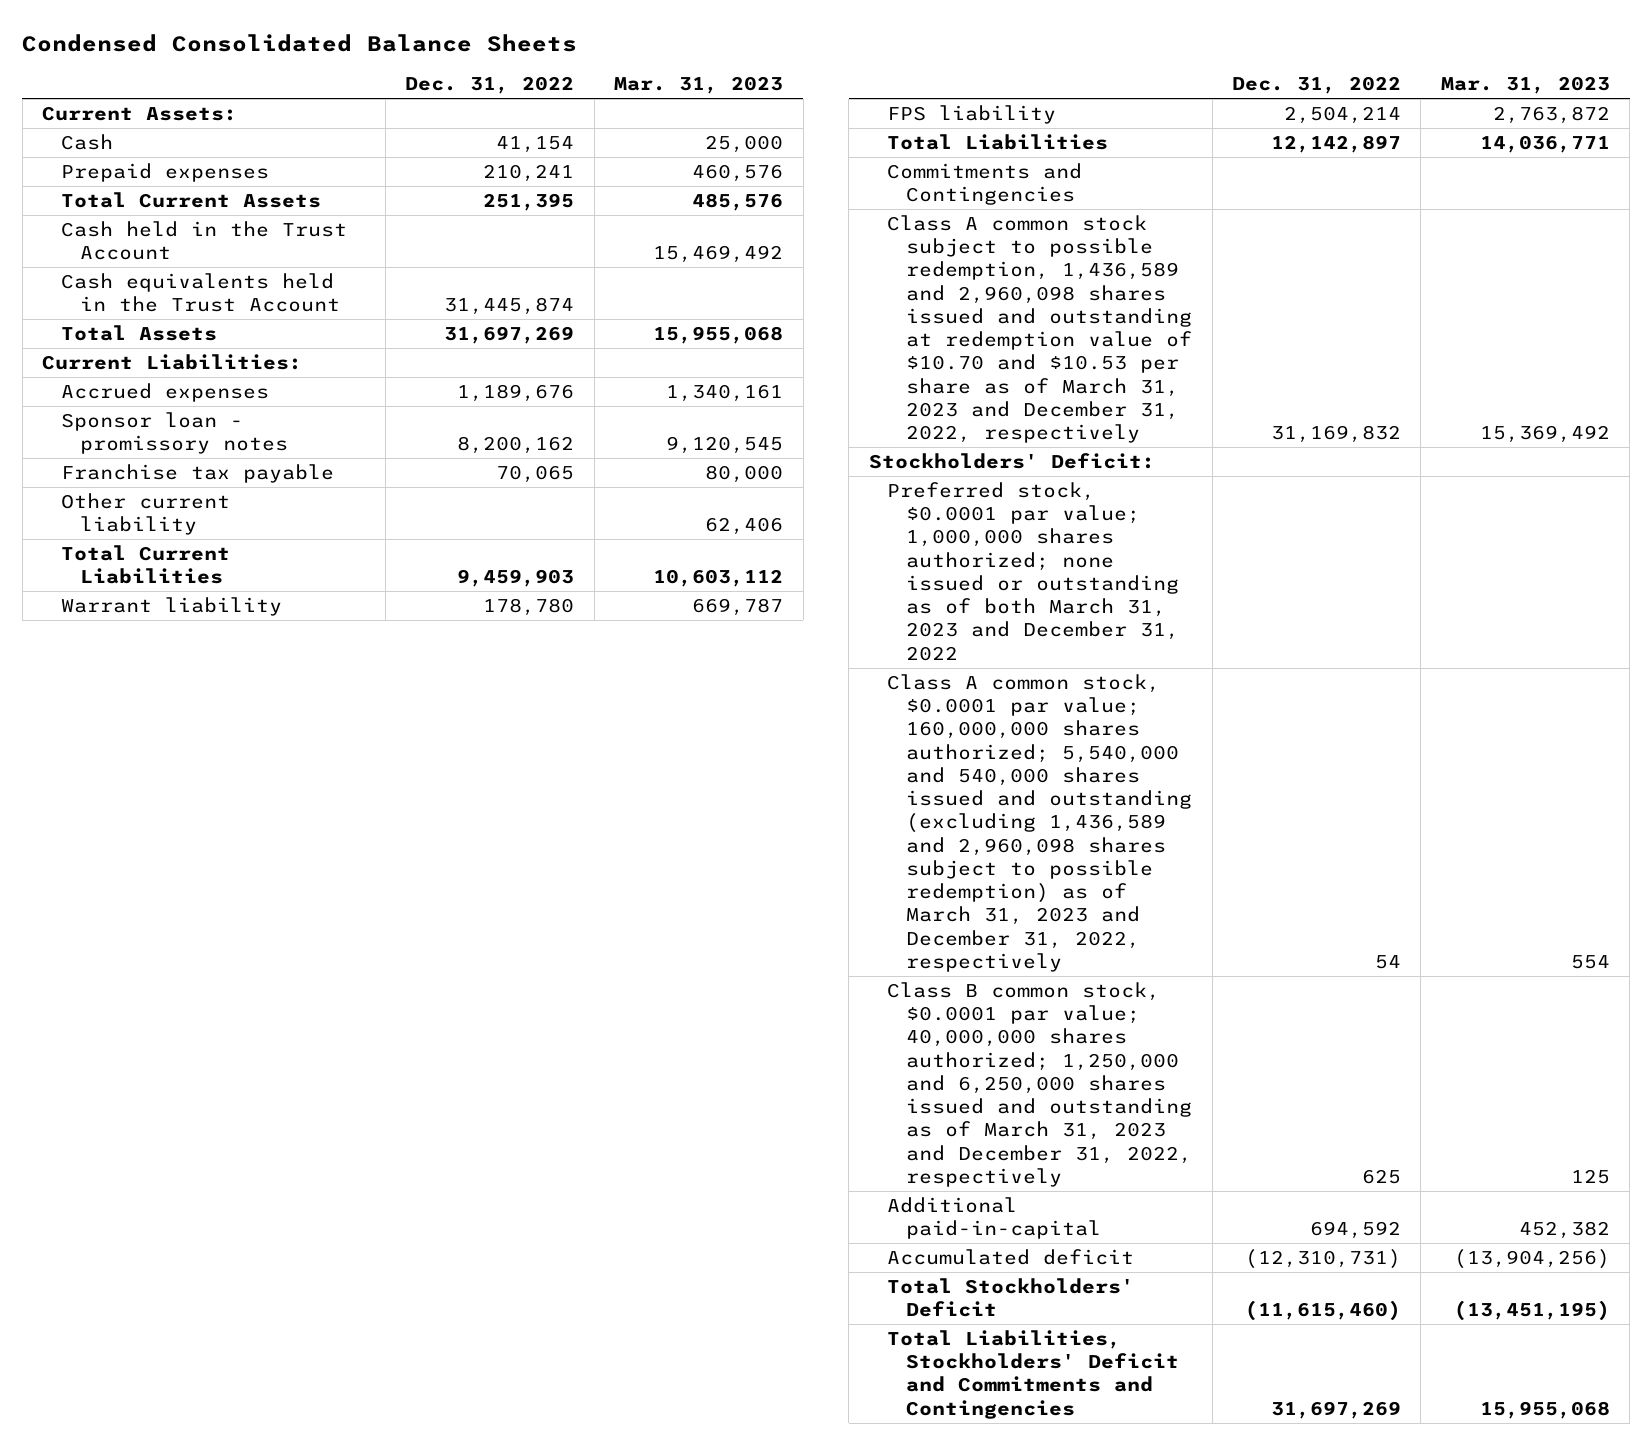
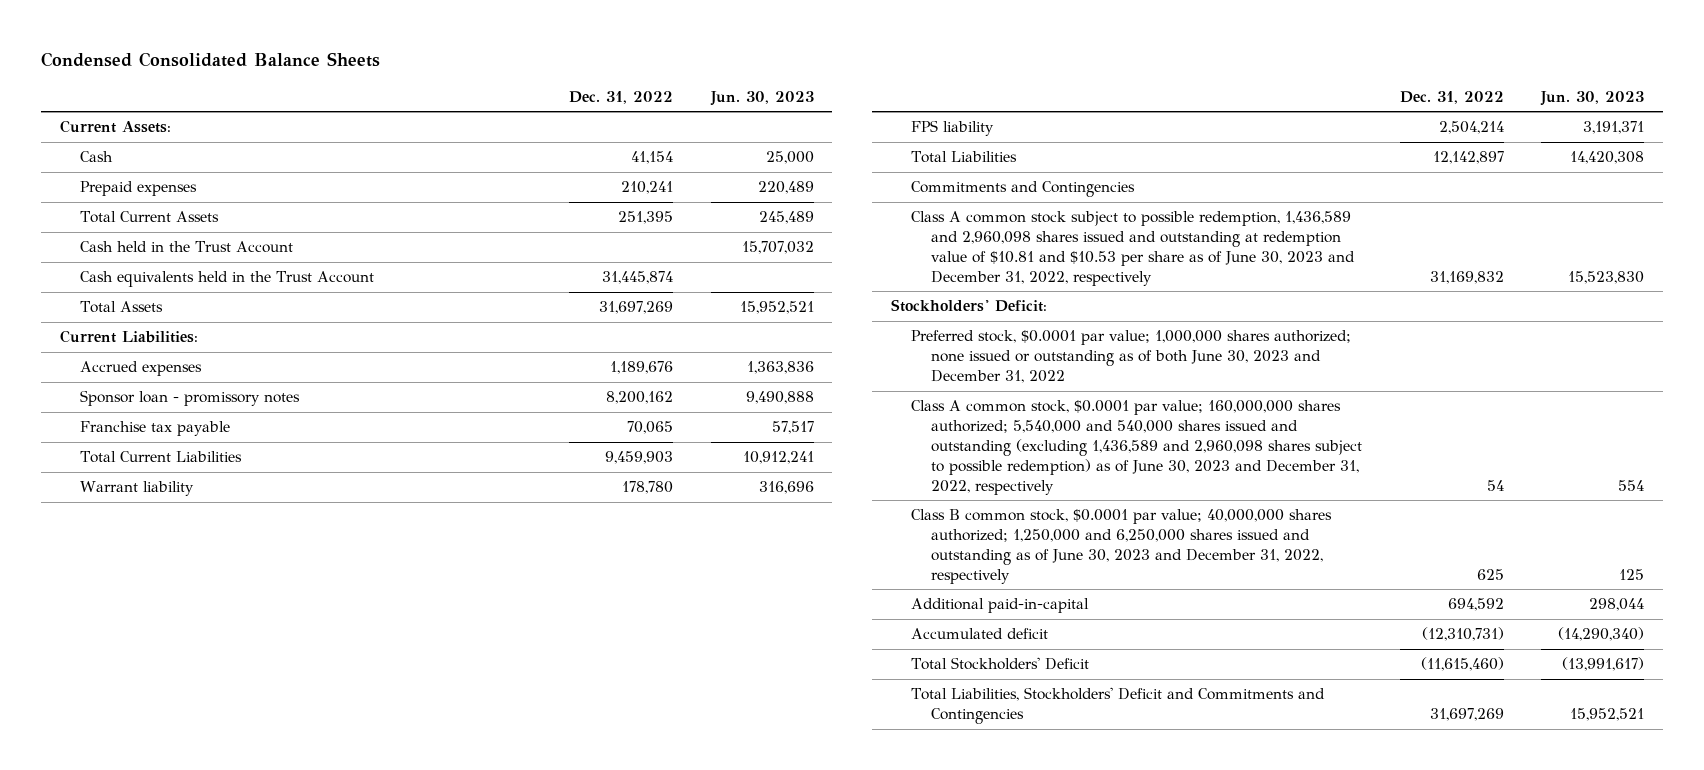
[614,76,784,95] Mar. 31, 2023 -> none
none -> [709,90,814,106] Jun. 30, 2023
[60,493,230,536] Other current liability -> none
[887,215,1193,444] Class A common stock subject to possible redemption, 1,436,589 and 2,960,098 shares issued and outstanding at redemption value of $10.70 and $10.53 per share as of March 31, 2023 and December 31, 2022, respectively -> [910,211,1355,286] Class A common stock subject to possible redemption, 1,436,589 and 2,960,098 shares issued and outstanding at redemption value of $10.81 and $10.53 per share as of June 30, 2023 and December 31, 2022, respectively
[887,482,1180,661] Preferred stock, $0.0001 par value; 1,000,000 shares authorized; none issued or outstanding as of both March 31, 2023 and December 31, 2022 -> [910,330,1351,384] Preferred stock, $0.0001 par value; 1,000,000 shares authorized; none issued or outstanding as of both June 30, 2023 and December 31, 2022
[887,674,1193,972] Class A common stock, $0.0001 par value; 160,000,000 shares authorized; 5,540,000 and 540,000 shares issued and outstanding (excluding 1,436,589 and 2,960,098 shares subject to possible redemption) as of March 31, 2023 and December 31, 2022, respectively -> [910,400,1362,495] Class A common stock, $0.0001 par value; 160,000,000 shares authorized; 5,540,000 and 540,000 shares issued and outstanding (excluding 1,436,589 and 2,960,098 shares subject to possible redemption) as of June 30, 2023 and December 31, 2022, respectively
[887,982,1193,1187] Class B common stock, $0.0001 par value; 40,000,000 shares authorized; 1,250,000 and 6,250,000 shares issued and outstanding as of March 31, 2023 and December 31, 2022, respectively -> [910,509,1332,584] Class B common stock, $0.0001 par value; 40,000,000 shares authorized; 1,250,000 and 6,250,000 shares issued and outstanding as of June 30, 2023 and December 31, 2022, respectively

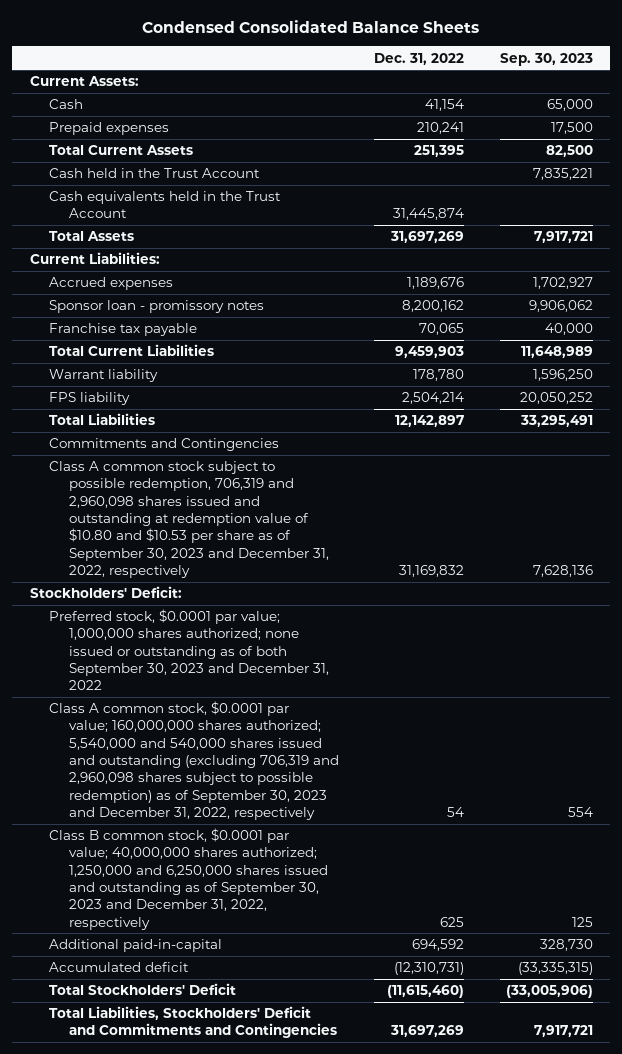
[709,90,814,106] Jun. 30, 2023 -> none
none -> [499,52,593,66] Sep. 30, 2023
[910,211,1355,286] Class A common stock subject to possible redemption, 1,436,589 and 2,960,098 shares issued and outstanding at redemption value of $10.81 and $10.53 per share as of June 30, 2023 and December 31, 2022, respectively -> [49,461,330,578] Class A common stock subject to possible redemption, 706,319 and 2,960,098 shares issued and outstanding at redemption value of $10.80 and $10.53 per share as of September 30, 2023 and December 31, 2022, respectively
[910,330,1351,384] Preferred stock, $0.0001 par value; 1,000,000 shares authorized; none issued or outstanding as of both June 30, 2023 and December 31, 2022 -> [49,609,330,691] Preferred stock, $0.0001 par value; 1,000,000 shares authorized; none issued or outstanding as of both September 30, 2023 and December 31, 2022
[910,400,1362,495] Class A common stock, $0.0001 par value; 160,000,000 shares authorized; 5,540,000 and 540,000 shares issued and outstanding (excluding 1,436,589 and 2,960,098 shares subject to possible redemption) as of June 30, 2023 and December 31, 2022, respectively -> [49,701,340,820] Class A common stock, $0.0001 par value; 160,000,000 shares authorized; 5,540,000 and 540,000 shares issued and outstanding (excluding 706,319 and 2,960,098 shares subject to possible redemption) as of September 30, 2023 and December 31, 2022, respectively
[910,509,1332,584] Class B common stock, $0.0001 par value; 40,000,000 shares authorized; 1,250,000 and 6,250,000 shares issued and outstanding as of June 30, 2023 and December 31, 2022, respectively -> [49,828,329,930] Class B common stock, $0.0001 par value; 40,000,000 shares authorized; 1,250,000 and 6,250,000 shares issued and outstanding as of September 30, 2023 and December 31, 2022, respectively

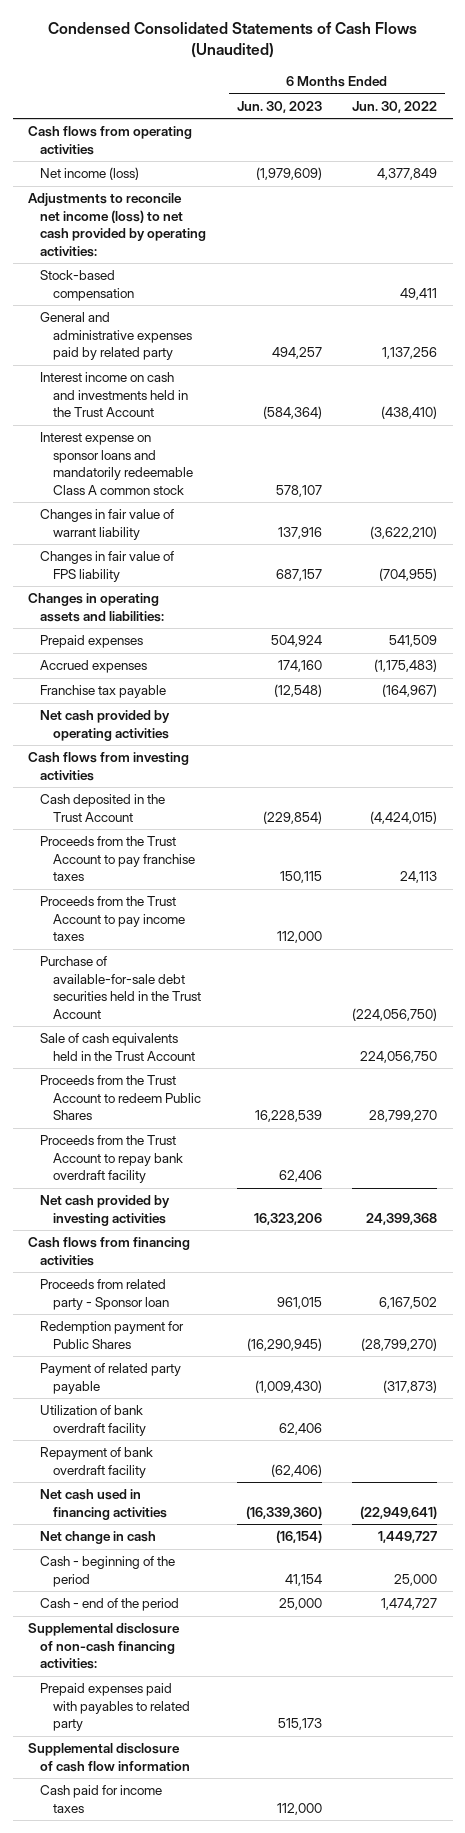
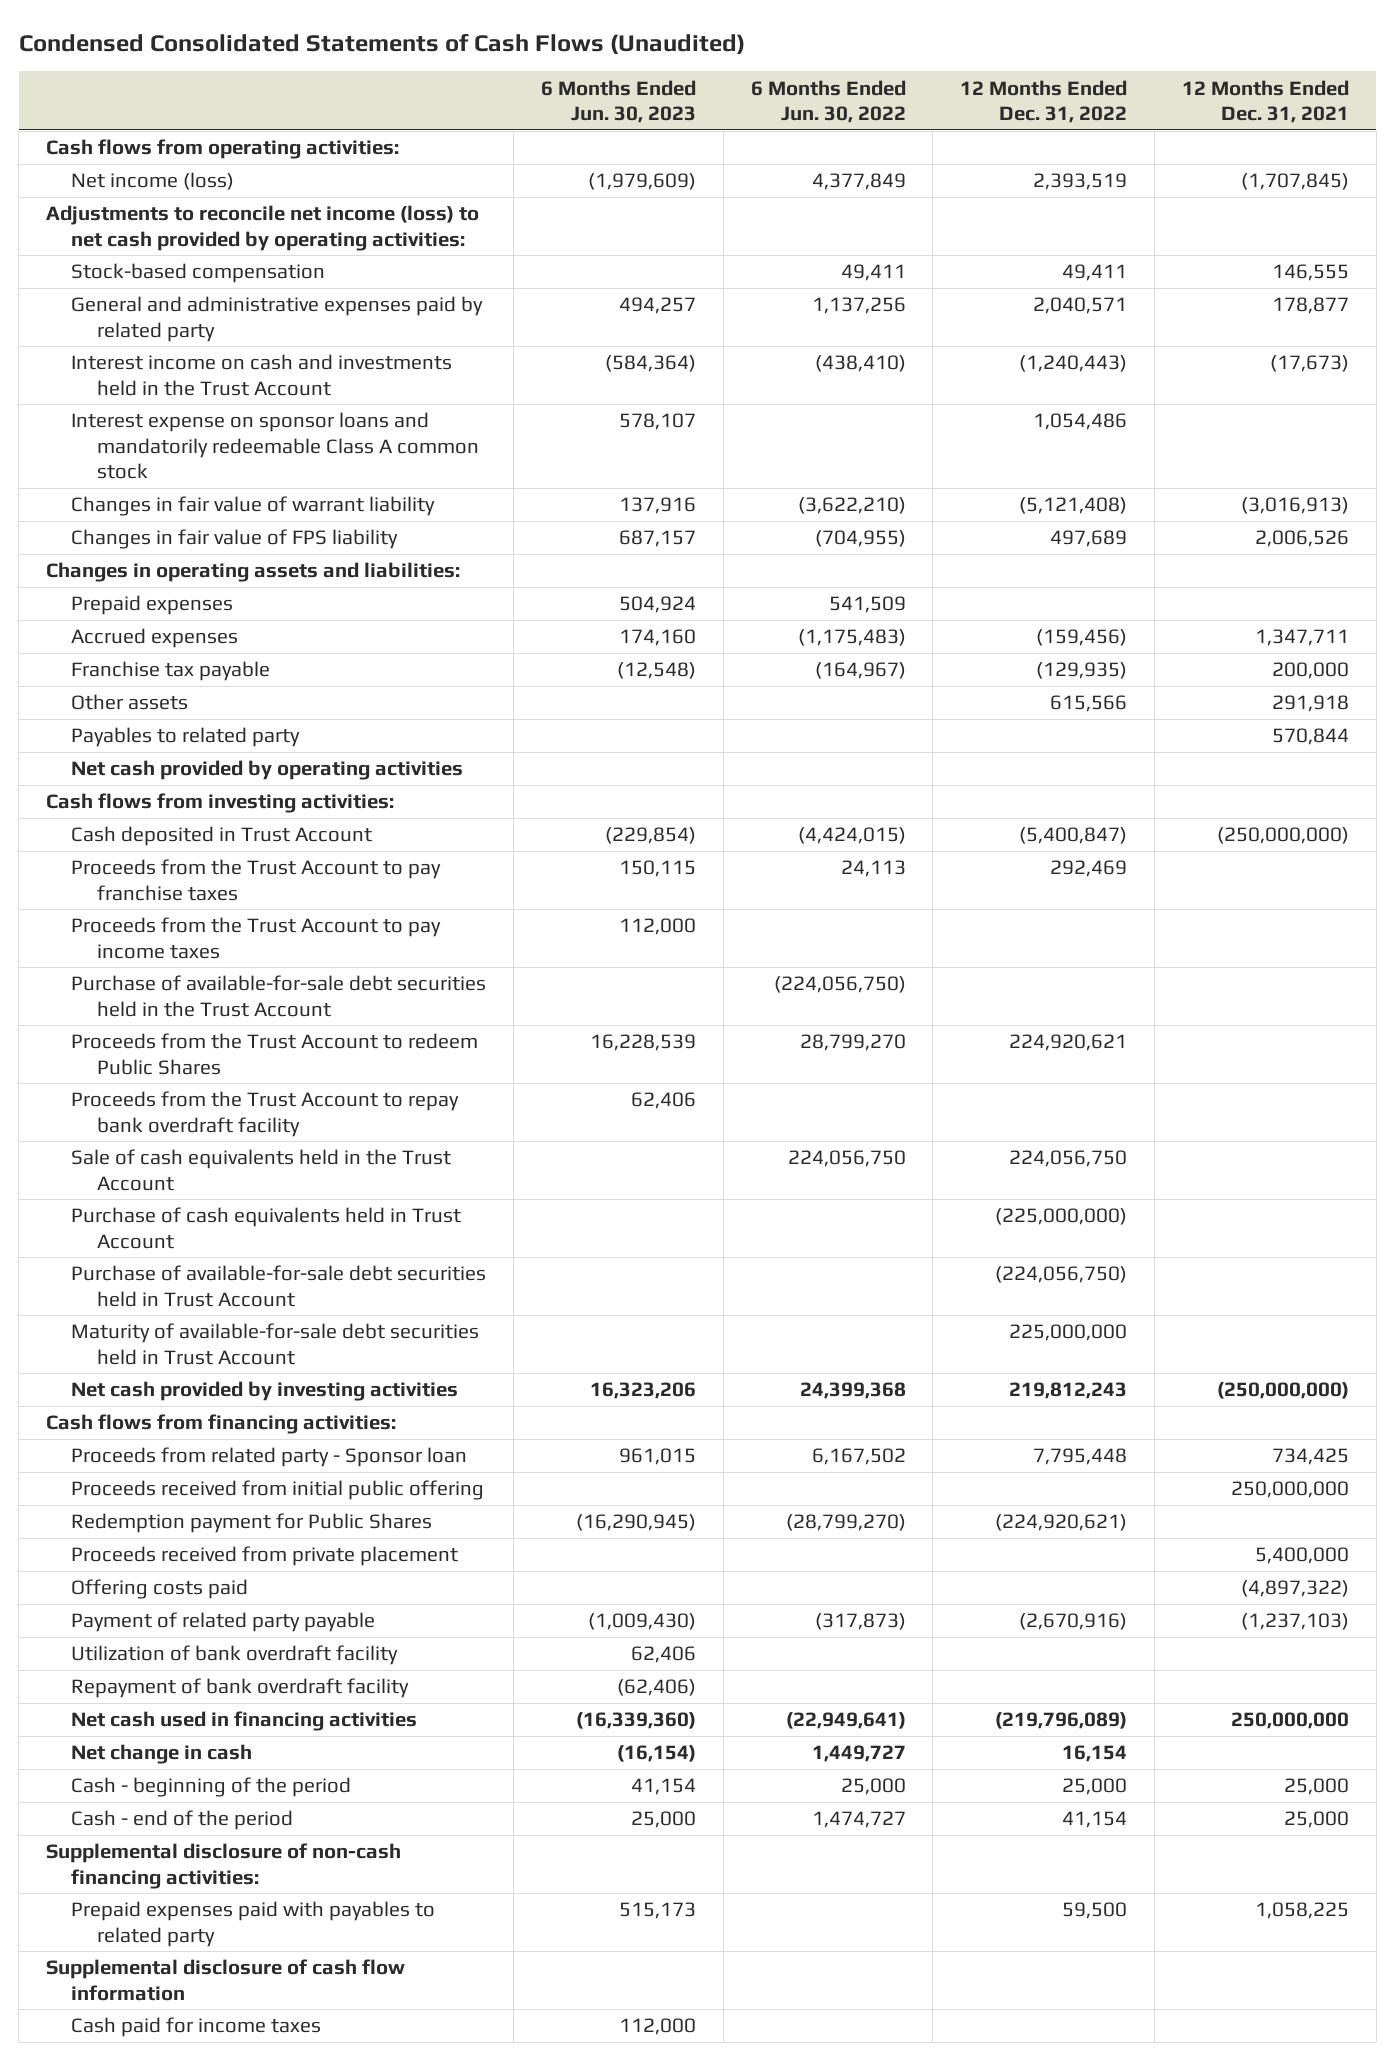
none -> [960,79,1128,124] 12 Months Ended Dec. 31, 2022
none -> [1181,79,1349,124] 12 Months Ended Dec. 31, 2021
[27,126,192,155] Cash flows from operating activities -> [45,139,399,160] Cash flows from operating activities:
none -> [71,694,189,711] Other assets
none -> [71,727,301,748] Payables to related party
[27,752,189,781] Cash flows from investing activities -> [45,793,394,814] Cash flows from investing activities:
[40,794,166,822] Cash deposited in the Trust Account -> [71,826,373,847] Cash deposited in Trust Account
[40,1033,195,1061] Sale of cash equivalents held in the Trust Account -> [71,1149,452,1191] Sale of cash equivalents held in the Trust Account
none -> [71,1207,462,1249] Purchase of cash equivalents held in Trust Account
none -> [71,1265,487,1307] Purchase of available-for-sale debt securities held in Trust Account
none -> [71,1323,480,1365] Maturity of available-for-sale debt securities held in Trust Account
[27,1237,190,1266] Cash flows from financing activities -> [45,1414,396,1435] Cash flows from financing activities:
none -> [71,1480,485,1501] Proceeds received from initial public offering
none -> [71,1546,459,1567] Proceeds received from private placement
none -> [71,1579,249,1600] Offering costs paid

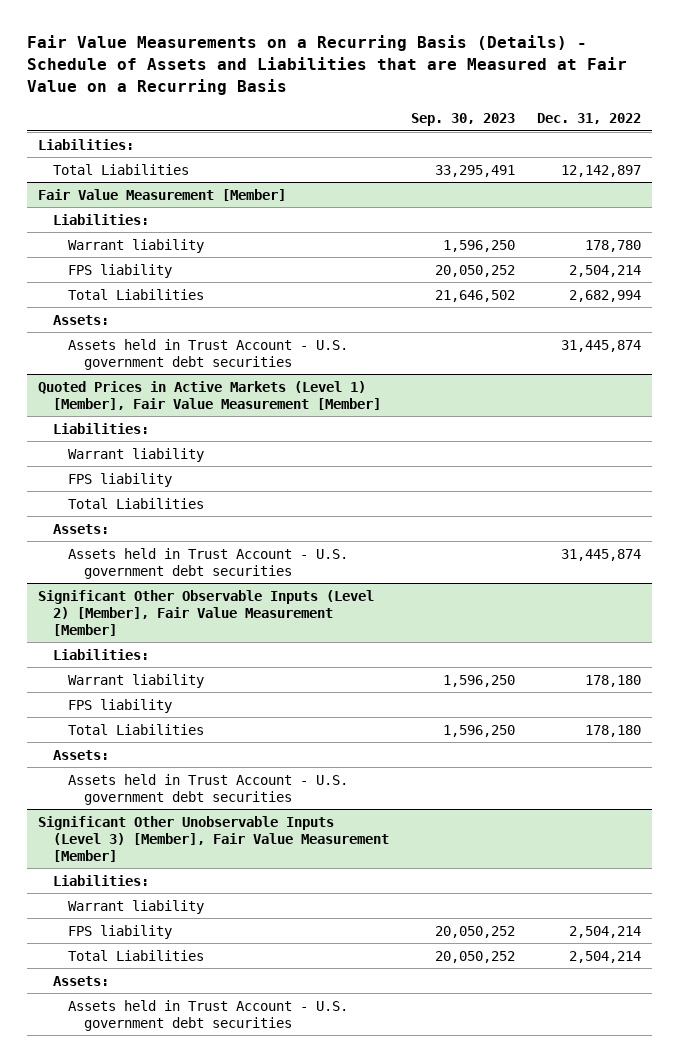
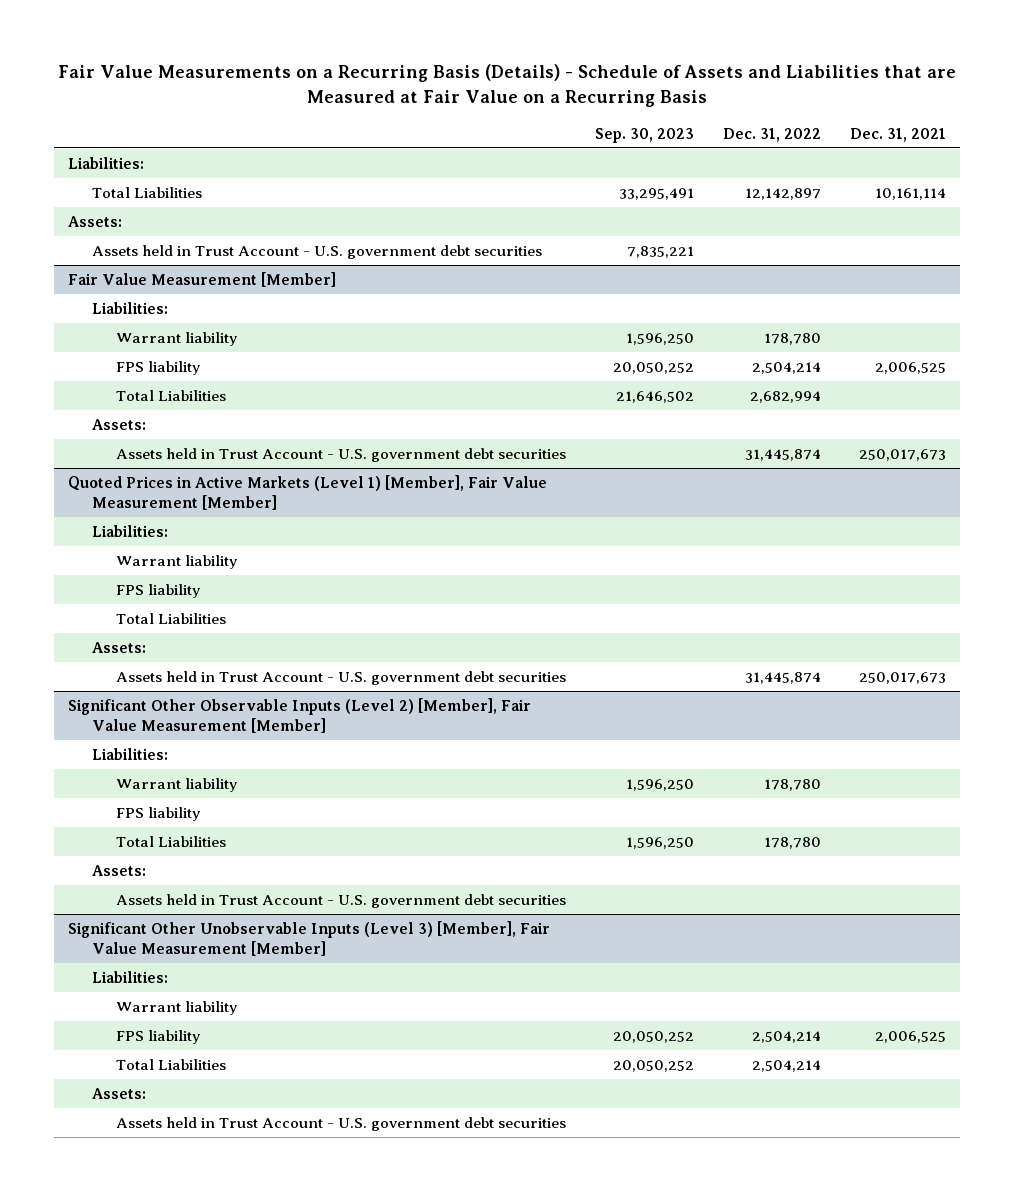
none -> [849,127,946,142] Dec. 31, 2021
none -> [68,216,123,228] Assets:
none -> [92,245,543,260] Assets held in Trust Account - U.S. government debt securities
[584,674,641,687] 178,180 -> [763,779,821,792] 178,780
[584,724,641,737] 178,180 -> [763,837,821,850] 178,780

